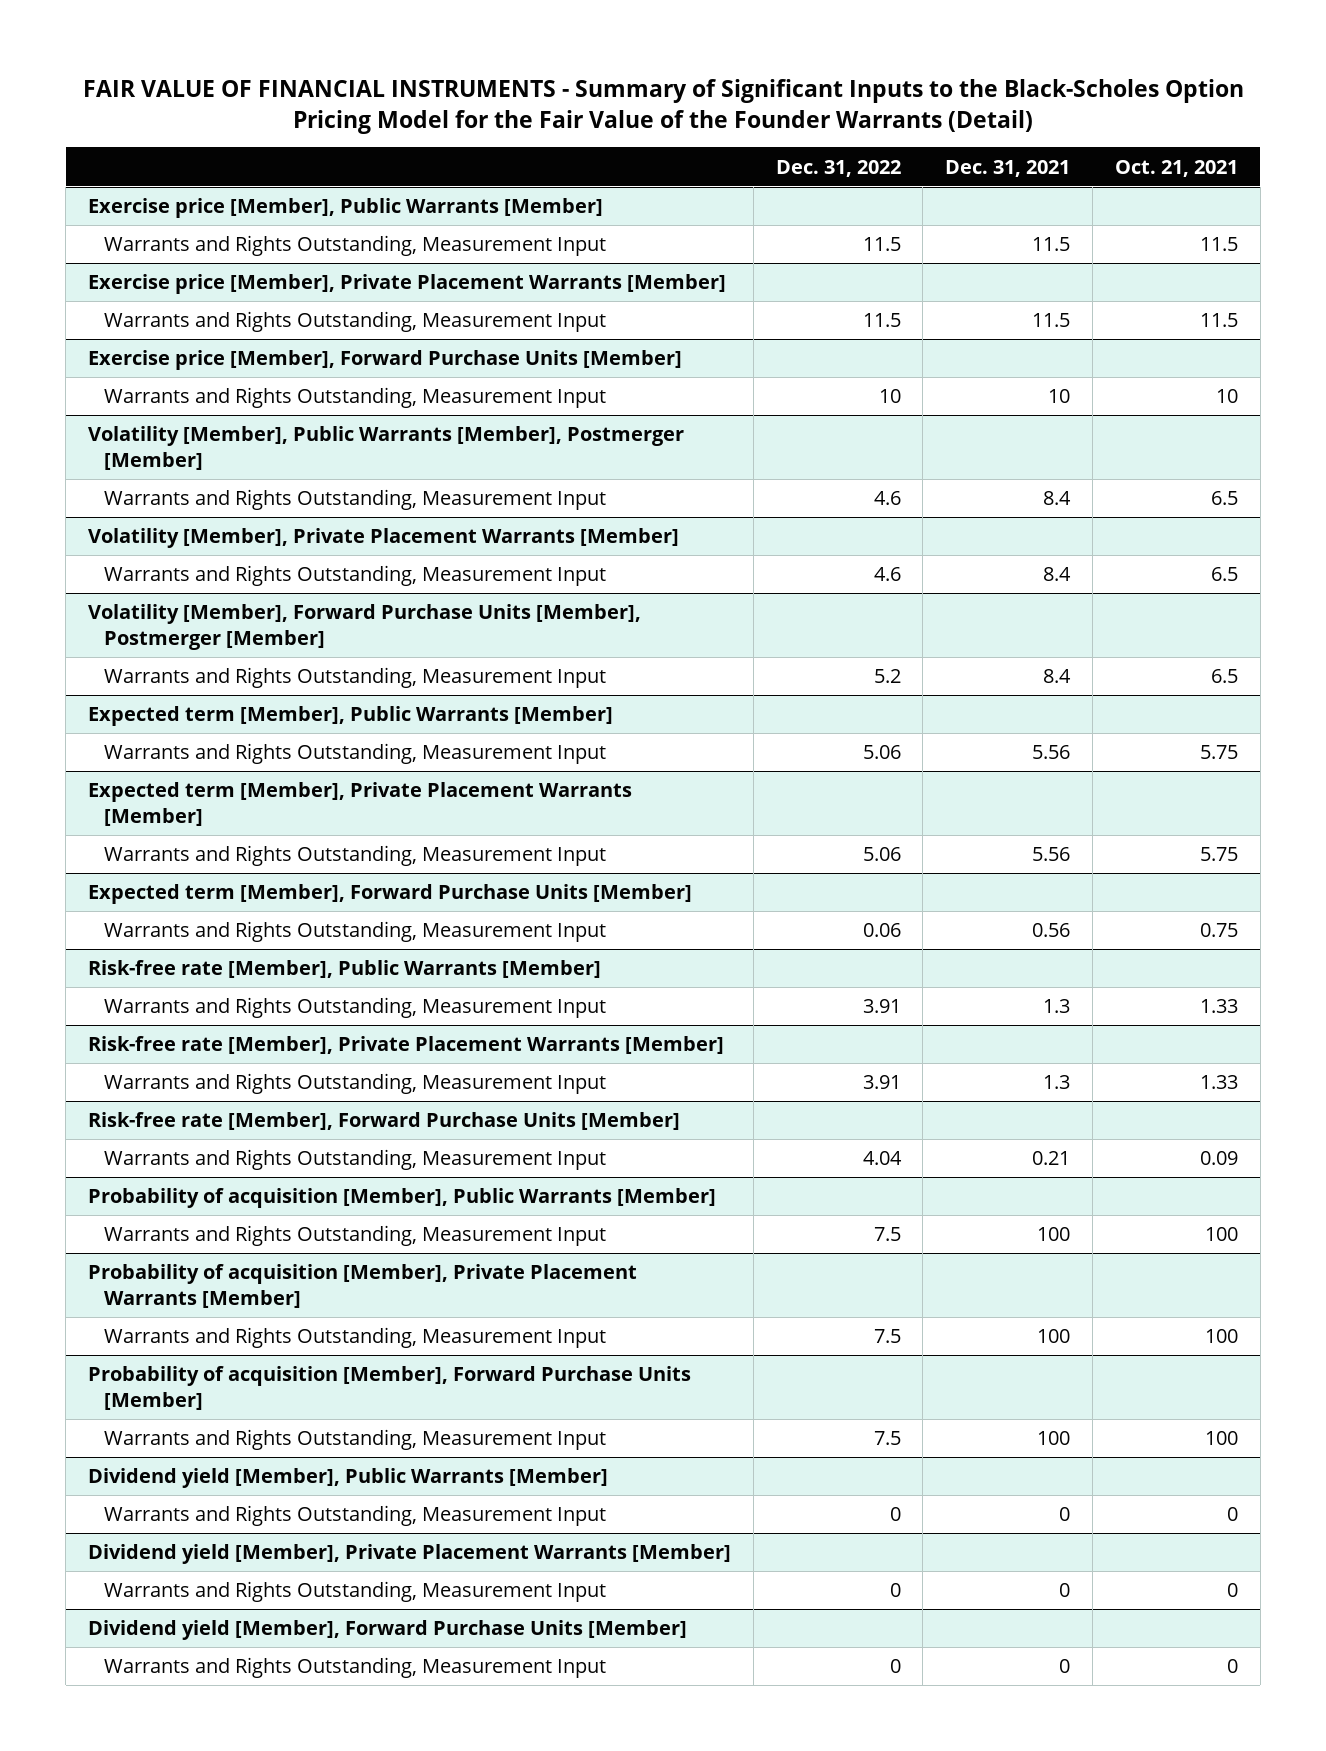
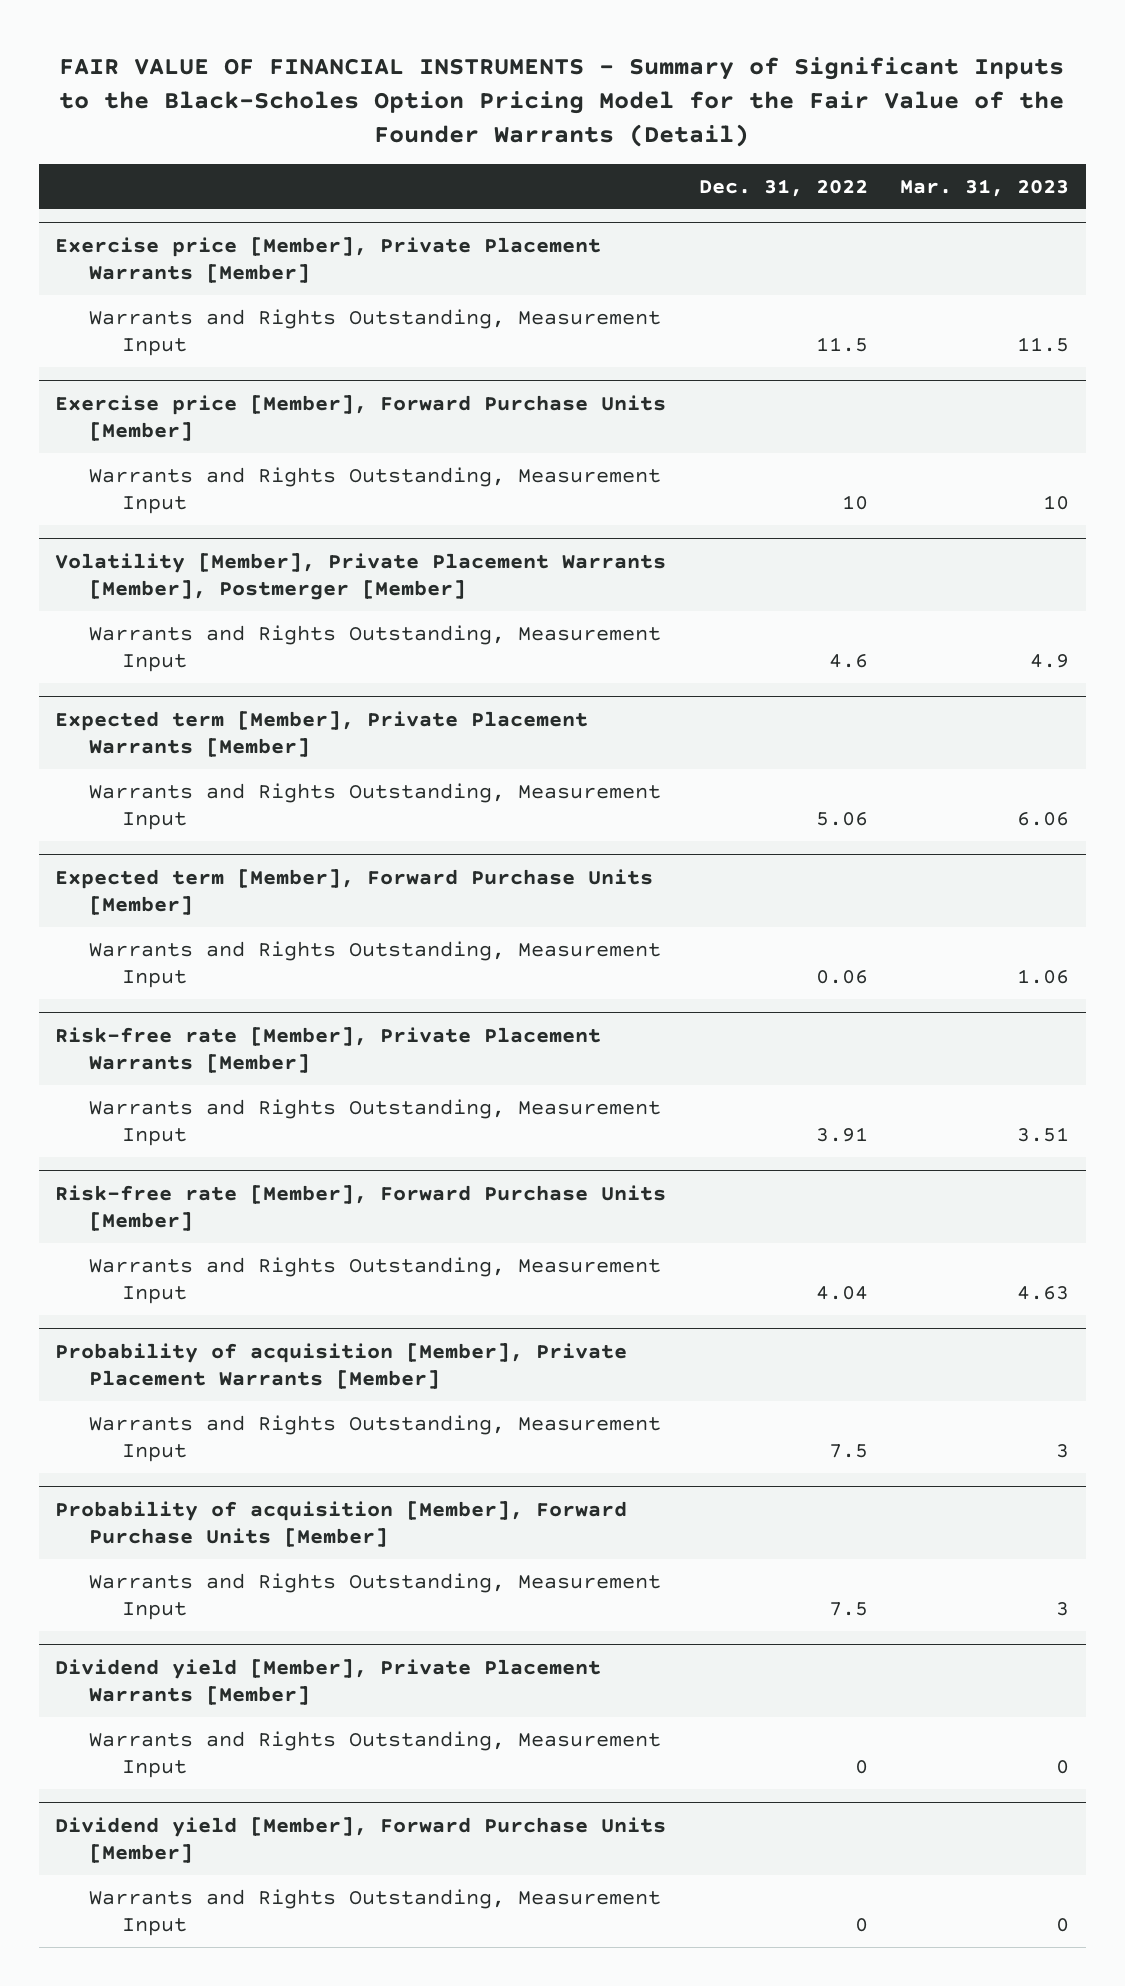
[945,159,1071,177] Dec. 31, 2021 -> none
[1114,159,1238,177] Oct. 21, 2021 -> none
none -> [900,178,1070,197] Mar. 31, 2023
[88,198,604,219] Exercise price [Member], Public Warrants [Member] -> none
[103,235,606,257] Warrants and Rights Outstanding, Measurement Input -> none
[88,426,685,470] Volatility [Member], Public Warrants [Member], Postmerger [Member] -> none
[103,489,606,511] Warrants and Rights Outstanding, Measurement Input -> none
[88,528,680,549] Volatility [Member], Private Placement Warrants [Member] -> [55,552,667,601] Volatility [Member], Private Placement Warrants [Member], Postmerger [Member]
[88,604,642,650] Volatility [Member], Forward Purchase Units [Member], Postmerger [Member] -> none
[103,667,606,689] Warrants and Rights Outstanding, Measurement Input -> none
[88,706,614,727] Expected term [Member], Public Warrants [Member] -> none
[103,743,606,765] Warrants and Rights Outstanding, Measurement Input -> none
[88,960,602,979] Risk-free rate [Member], Public Warrants [Member] -> none
[103,997,606,1019] Warrants and Rights Outstanding, Measurement Input -> none
[88,1188,717,1209] Probability of acquisition [Member], Public Warrants [Member] -> none
[103,1225,606,1247] Warrants and Rights Outstanding, Measurement Input -> none
[88,1468,609,1489] Dividend yield [Member], Public Warrants [Member] -> none
[103,1505,606,1527] Warrants and Rights Outstanding, Measurement Input -> none

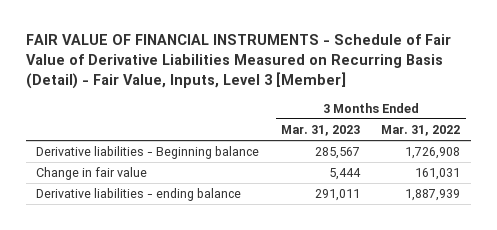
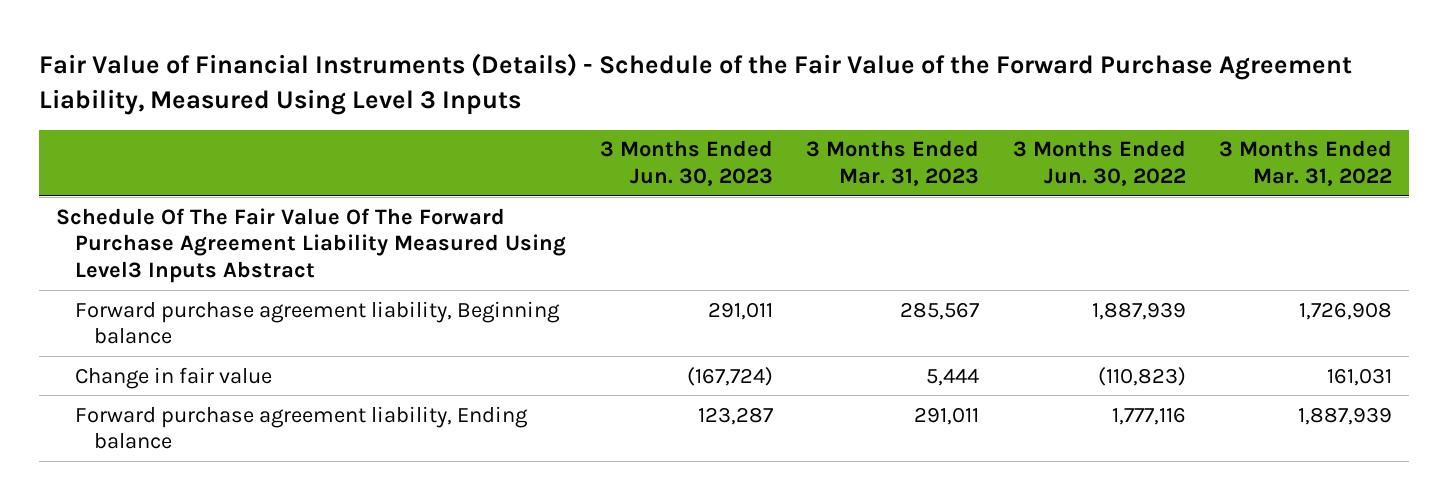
[25,34,451,89] FAIR VALUE OF FINANCIAL INSTRUMENTS - Schedule of Fair Value of Derivative Liabilities Measured on Recurring Basis (Detail) - Fair Value, Inputs, Level 3 [Member] -> [38,53,1352,115] Fair Value of Financial Instruments (Details) - Schedule of the Fair Value of the Forward Purchase Agreement Liability, Measured Using Level 3 Inputs
none -> [599,140,773,187] 3 Months Ended Jun. 30, 2023
none -> [1012,140,1186,187] 3 Months Ended Jun. 30, 2022
none -> [55,207,567,284] Schedule Of The Fair Value Of The Forward Purchase Agreement Liability Measured Using Level3 Inputs Abstract
[36,146,260,160] Derivative liabilities - Beginning balance -> [75,300,561,345] Forward purchase agreement liability, Beginning balance
[36,188,242,202] Derivative liabilities - ending balance -> [75,405,529,450] Forward purchase agreement liability, Ending balance

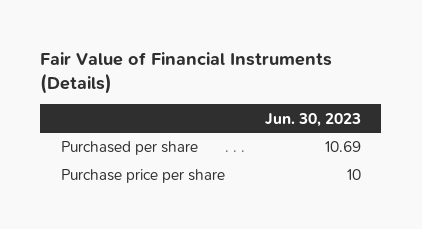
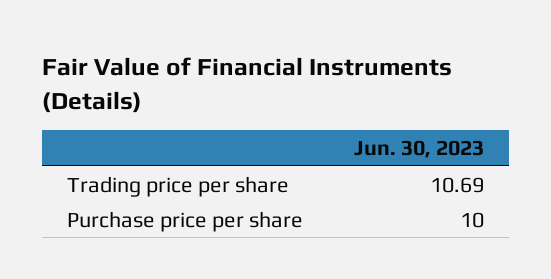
[60,141,198,156] Purchased per share -> [67,175,290,197] Trading price per share

